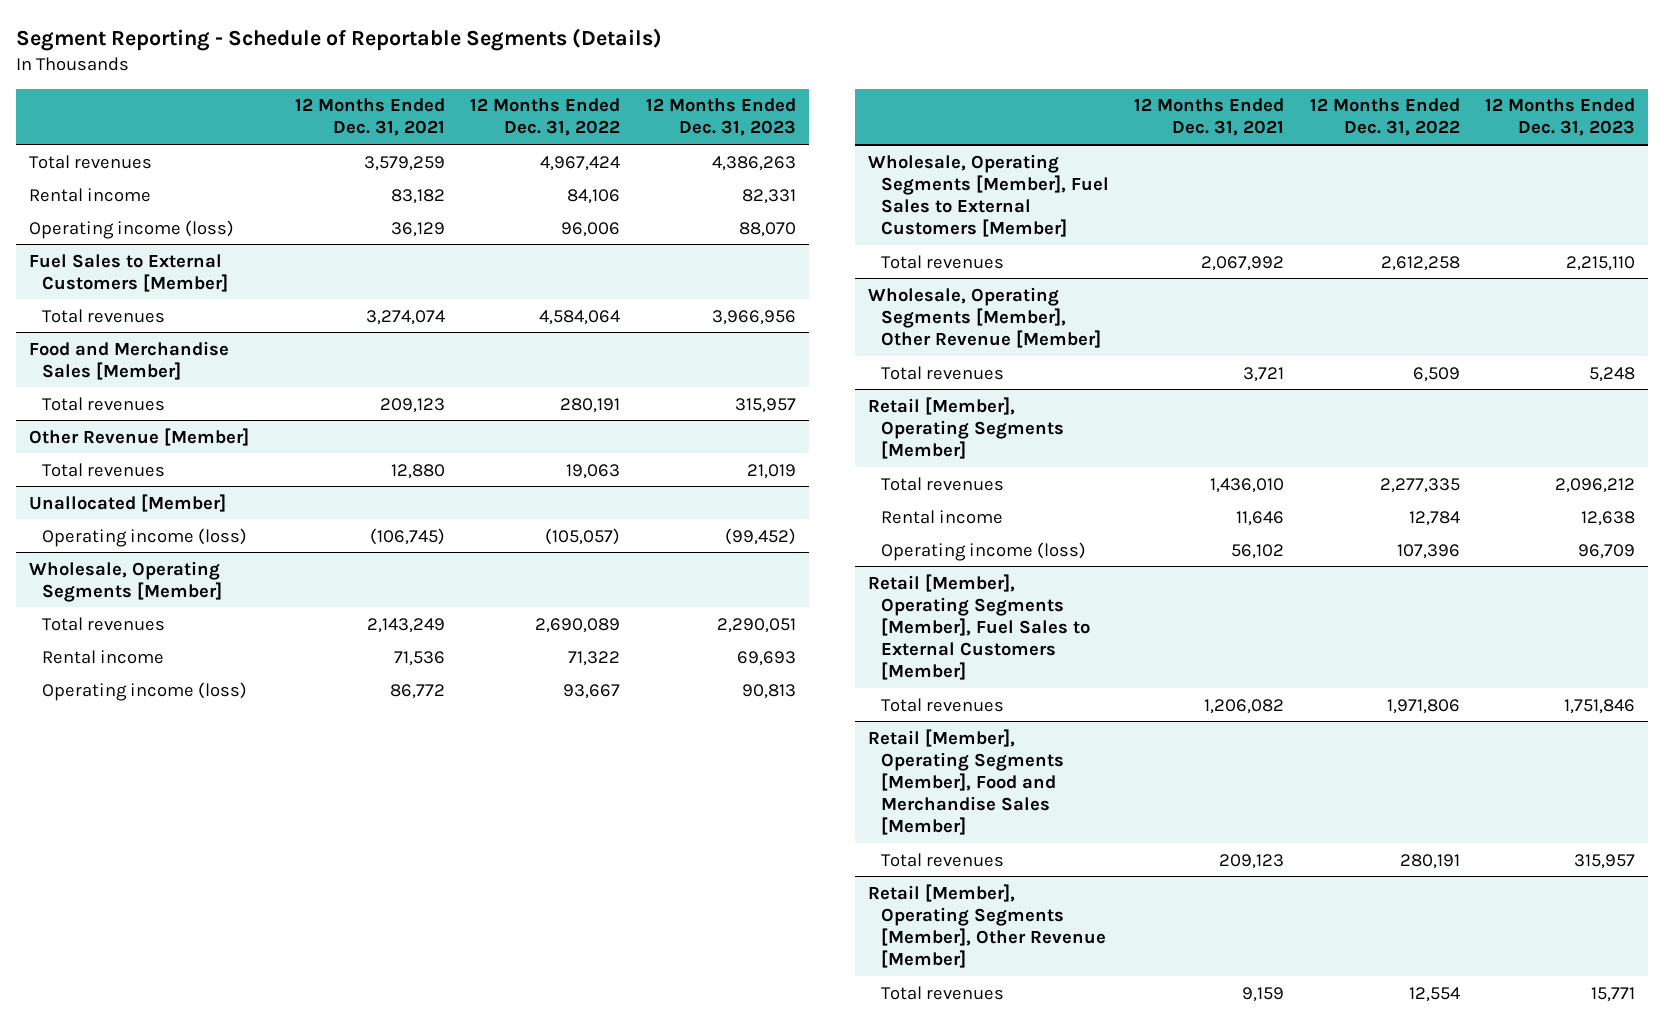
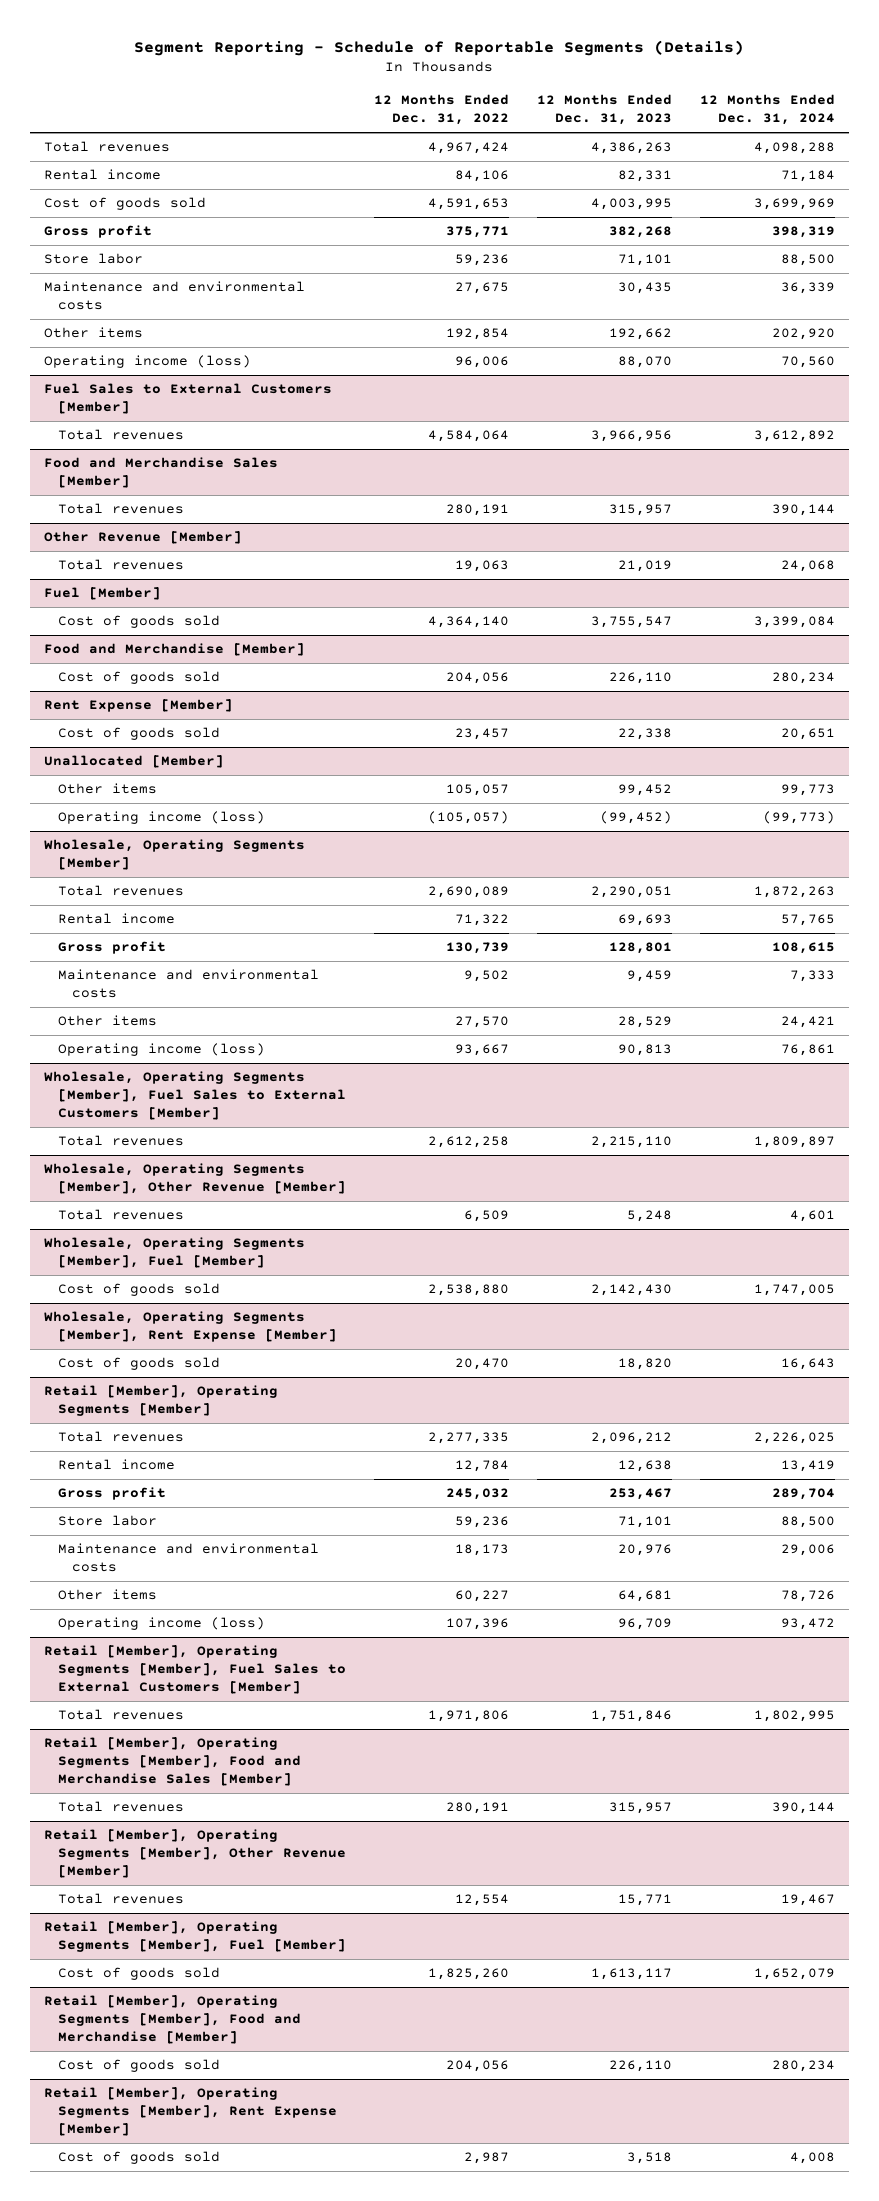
[295,98,446,137] 12 Months Ended Dec. 31, 2021 -> none
none -> [700,94,836,126] 12 Months Ended Dec. 31, 2024
none -> [43,197,206,211] Cost of goods sold
none -> [43,225,152,239] Gross profit
none -> [43,253,143,265] Store labor
none -> [43,281,305,311] Maintenance and environmental costs
none -> [43,327,143,339] Other items
none -> [43,587,161,601] Fuel [Member]
none -> [57,615,220,629] Cost of goods sold
none -> [43,643,305,657] Food and Merchandise [Member]
none -> [57,671,220,685] Cost of goods sold
none -> [43,699,233,713] Rent Expense [Member]
none -> [57,727,220,741] Cost of goods sold
none -> [57,783,157,795] Other items
none -> [57,941,166,955] Gross profit
none -> [57,969,319,999] Maintenance and environmental costs
none -> [57,1015,157,1027] Other items
none -> [43,1237,305,1269] Wholesale, Operating Segments [Member], Fuel [Member]
none -> [57,1283,220,1297] Cost of goods sold
none -> [43,1311,337,1343] Wholesale, Operating Segments [Member], Rent Expense [Member]
none -> [57,1357,220,1371] Cost of goods sold
none -> [57,1487,166,1501] Gross profit
none -> [57,1515,157,1527] Store labor
none -> [57,1543,319,1573] Maintenance and environmental costs
none -> [57,1589,157,1601] Other items
none -> [43,1921,346,1953] Retail [Member], Operating Segments [Member], Fuel [Member]
none -> [57,1967,220,1981] Cost of goods sold
none -> [43,1995,301,2045] Retail [Member], Operating Segments [Member], Food and Merchandise [Member]
none -> [57,2059,220,2073] Cost of goods sold
none -> [43,2087,337,2137] Retail [Member], Operating Segments [Member], Rent Expense [Member]
none -> [57,2151,220,2165] Cost of goods sold

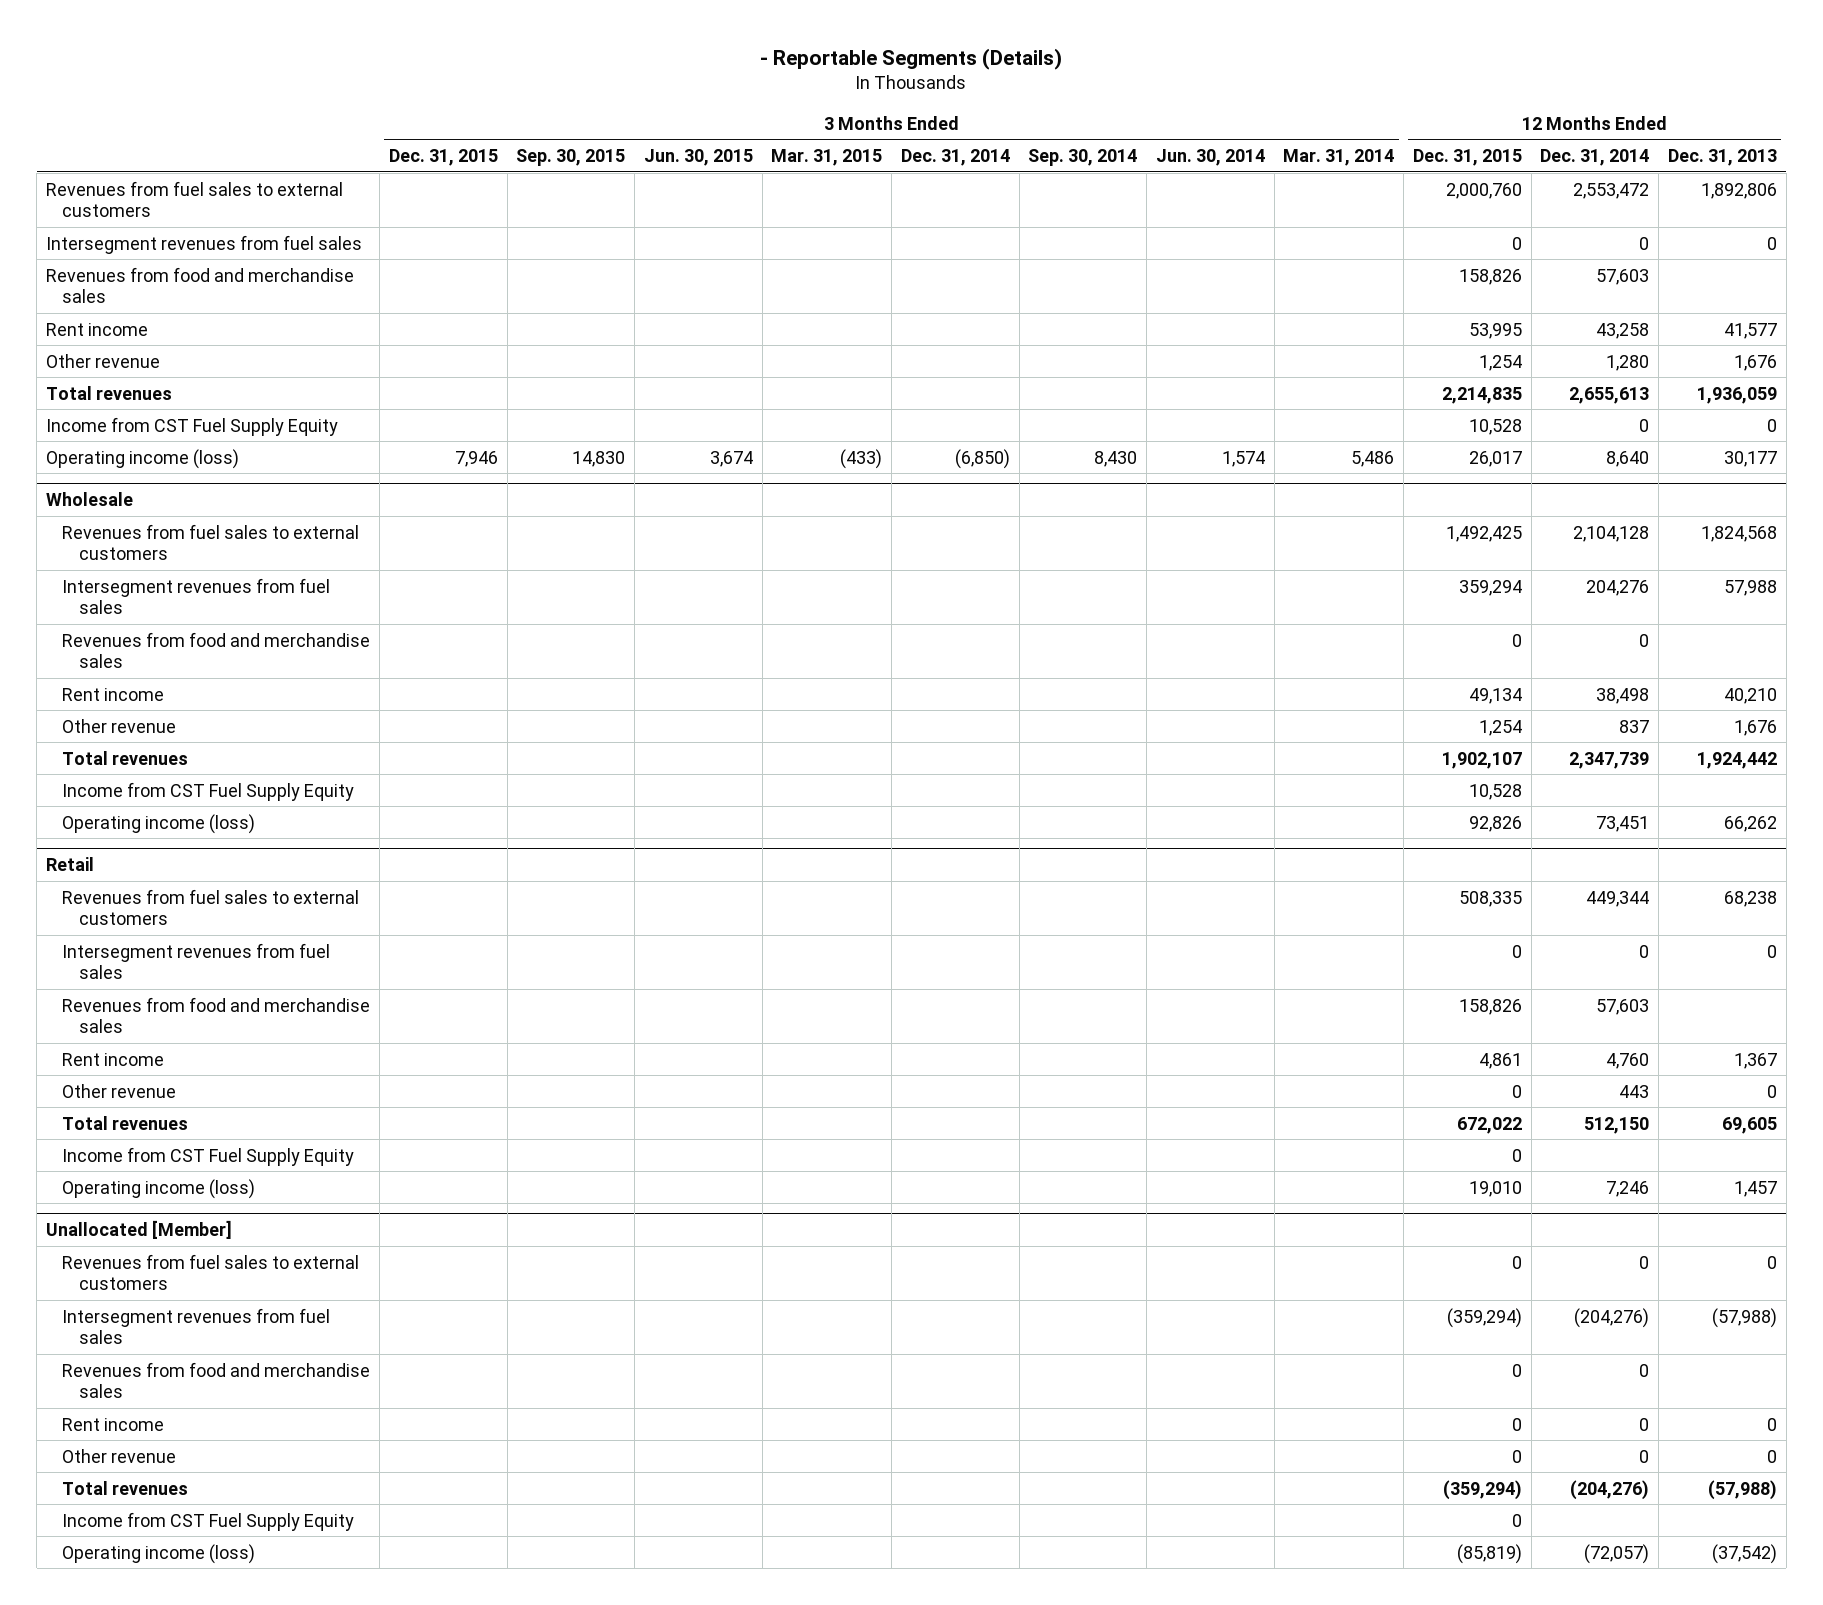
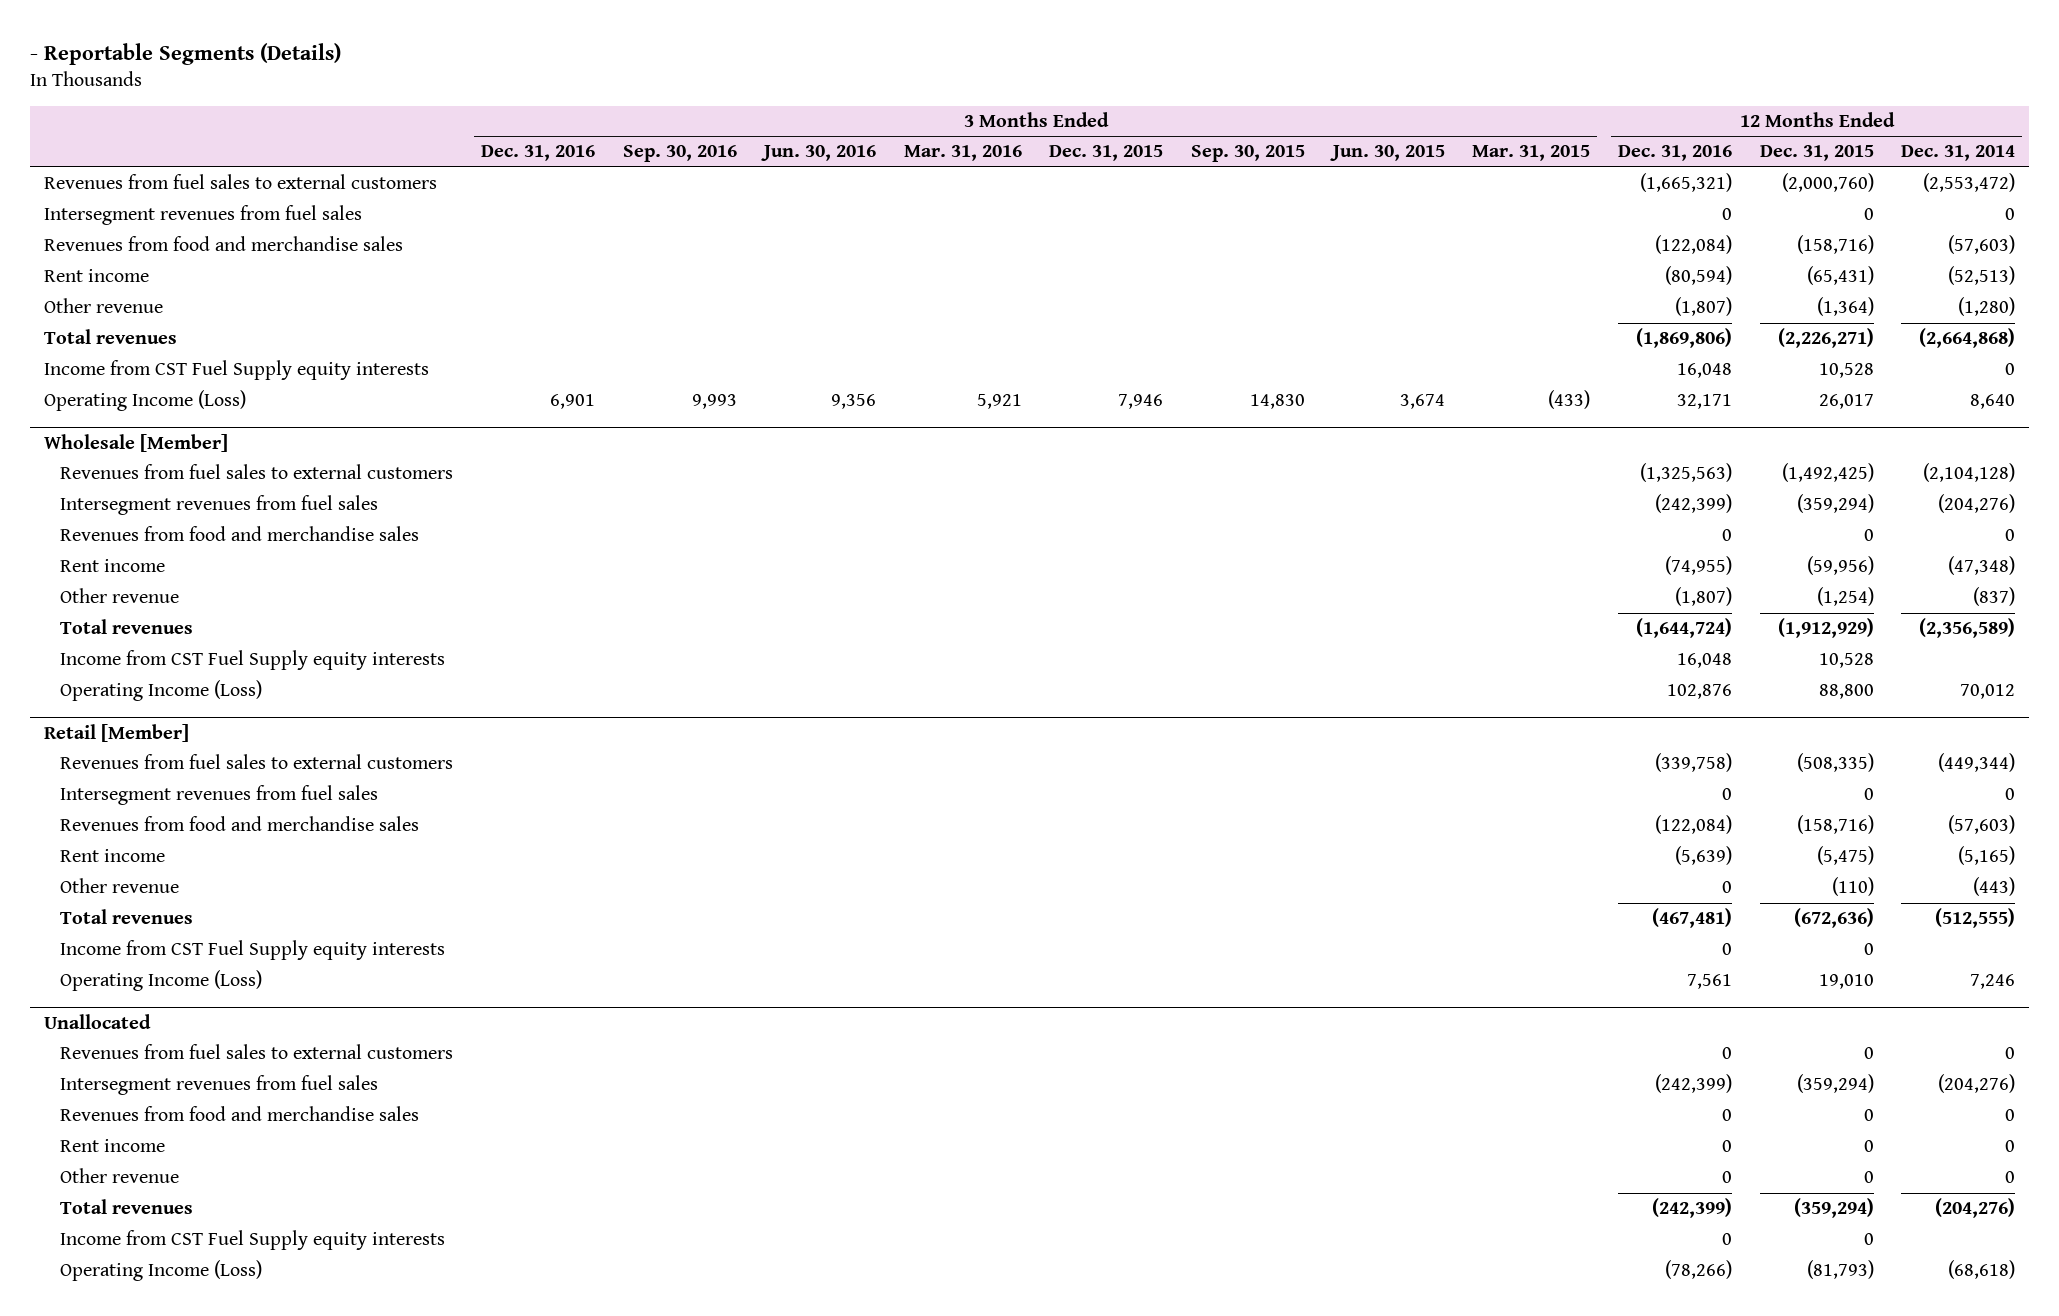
[900,149,1010,167] Dec. 31, 2014 -> none
[1028,149,1138,167] Sep. 30, 2014 -> none
[1155,149,1265,167] Jun. 30, 2014 -> none
[1283,149,1395,167] Mar. 31, 2014 -> none
[1667,149,1777,167] Dec. 31, 2013 -> none
none -> [480,145,595,162] Dec. 31, 2016
none -> [622,145,737,163] Sep. 30, 2016
none -> [761,145,877,162] Jun. 30, 2016
none -> [903,145,1022,162] Mar. 31, 2016
none -> [1617,145,1732,162] Dec. 31, 2016
[1445,182,1522,199] 2,000,760 -> [1781,173,1874,193] (2,000,760)
[1573,182,1650,199] 2,553,472 -> [1923,173,2016,193] (2,553,472)
[1458,268,1522,285] 158,826 -> [1796,235,1874,255] (158,716)
[1596,268,1650,285] 57,603 -> [1948,235,2016,255] (57,603)
[1468,322,1522,339] 53,995 -> [1806,266,1874,286] (65,431)
[1596,322,1650,339] 43,258 -> [1948,266,2016,286] (52,513)
[1478,354,1522,371] 1,254 -> [1816,297,1874,317] (1,364)
[1606,354,1650,371] 1,280 -> [1958,297,2016,317] (1,280)
[1441,386,1522,404] 2,214,835 -> [1777,328,1874,349] (2,226,271)
[1569,386,1650,404] 2,655,613 -> [1919,328,2016,349] (2,664,868)
[46,416,339,436] Income from CST Fuel Supply Equity -> [44,360,430,381] Income from CST Fuel Supply equity interests
[46,448,240,469] Operating income (loss) -> [44,390,247,412] Operating Income (Loss)
[46,492,134,507] Wholesale -> [44,433,229,452] Wholesale [Member]
[1445,525,1522,542] 1,492,425 -> [1781,463,1874,483] (1,492,425)
[1573,525,1650,542] 2,104,128 -> [1923,463,2016,483] (2,104,128)
[1458,579,1522,596] 359,294 -> [1796,494,1874,514] (359,294)
[1586,579,1650,596] 204,276 -> [1938,494,2016,514] (204,276)
[1468,687,1522,704] 49,134 -> [1806,556,1874,576] (59,956)
[1596,687,1650,704] 38,498 -> [1948,556,2016,576] (47,348)
[1478,719,1522,736] 1,254 -> [1816,587,1874,607] (1,254)
[1619,719,1650,733] 837 -> [1973,587,2016,607] (837)
[1441,751,1522,769] 1,902,107 -> [1777,618,1874,639] (1,912,929)
[1569,751,1650,769] 2,347,739 -> [1919,618,2016,639] (2,356,589)
[62,781,355,801] Income from CST Fuel Supply Equity -> [60,650,446,671] Income from CST Fuel Supply equity interests
[62,813,256,834] Operating income (loss) -> [60,680,263,702] Operating Income (Loss)
[1468,815,1522,832] 92,826 -> [1818,684,1874,700] 88,800
[1596,815,1650,832] 73,451 -> [1960,684,2016,700] 70,012
[46,857,95,872] Retail -> [44,723,190,742] Retail [Member]
[1458,890,1522,907] 508,335 -> [1796,753,1874,773] (508,335)
[1586,890,1650,907] 449,344 -> [1938,753,2016,773] (449,344)
[1458,998,1522,1015] 158,826 -> [1796,815,1874,835] (158,716)
[1596,998,1650,1015] 57,603 -> [1948,815,2016,835] (57,603)
[1478,1052,1522,1069] 4,861 -> [1816,846,1874,866] (5,475)
[1606,1052,1650,1069] 4,760 -> [1958,846,2016,866] (5,165)
[1511,1084,1522,1098] 0 -> [1831,877,1874,897] (110)
[1619,1084,1650,1098] 443 -> [1973,877,2016,897] (443)
[1456,1116,1522,1134] 672,022 -> [1793,908,1874,929] (672,636)
[1584,1116,1650,1134] 512,150 -> [1935,908,2016,929] (512,555)
[62,1146,355,1166] Income from CST Fuel Supply Equity -> [60,940,446,961] Income from CST Fuel Supply equity interests
[62,1178,256,1199] Operating income (loss) -> [60,970,263,992] Operating Income (Loss)
[46,1220,233,1240] Unallocated [Member] -> [44,1013,152,1029] Unallocated
[62,1511,355,1531] Income from CST Fuel Supply Equity -> [60,1230,446,1251] Income from CST Fuel Supply equity interests
[62,1543,256,1564] Operating income (loss) -> [60,1260,263,1282] Operating Income (Loss)
[1456,1543,1522,1564] (85,819) -> [1806,1260,1874,1280] (81,793)
[1584,1543,1650,1564] (72,057) -> [1948,1260,2016,1280] (68,618)

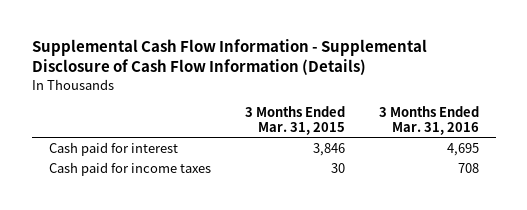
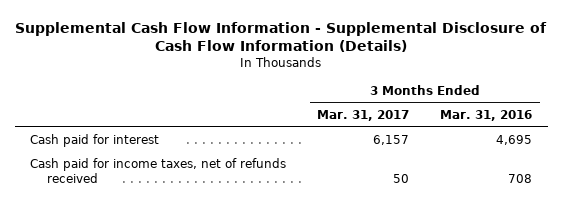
[244,106,345,136] 3 Months Ended Mar. 31, 2015 -> none
none -> [317,109,410,121] Mar. 31, 2017
[48,161,211,176] Cash paid for income taxes -> [30,158,287,184] Cash paid for income taxes, net of refunds received

